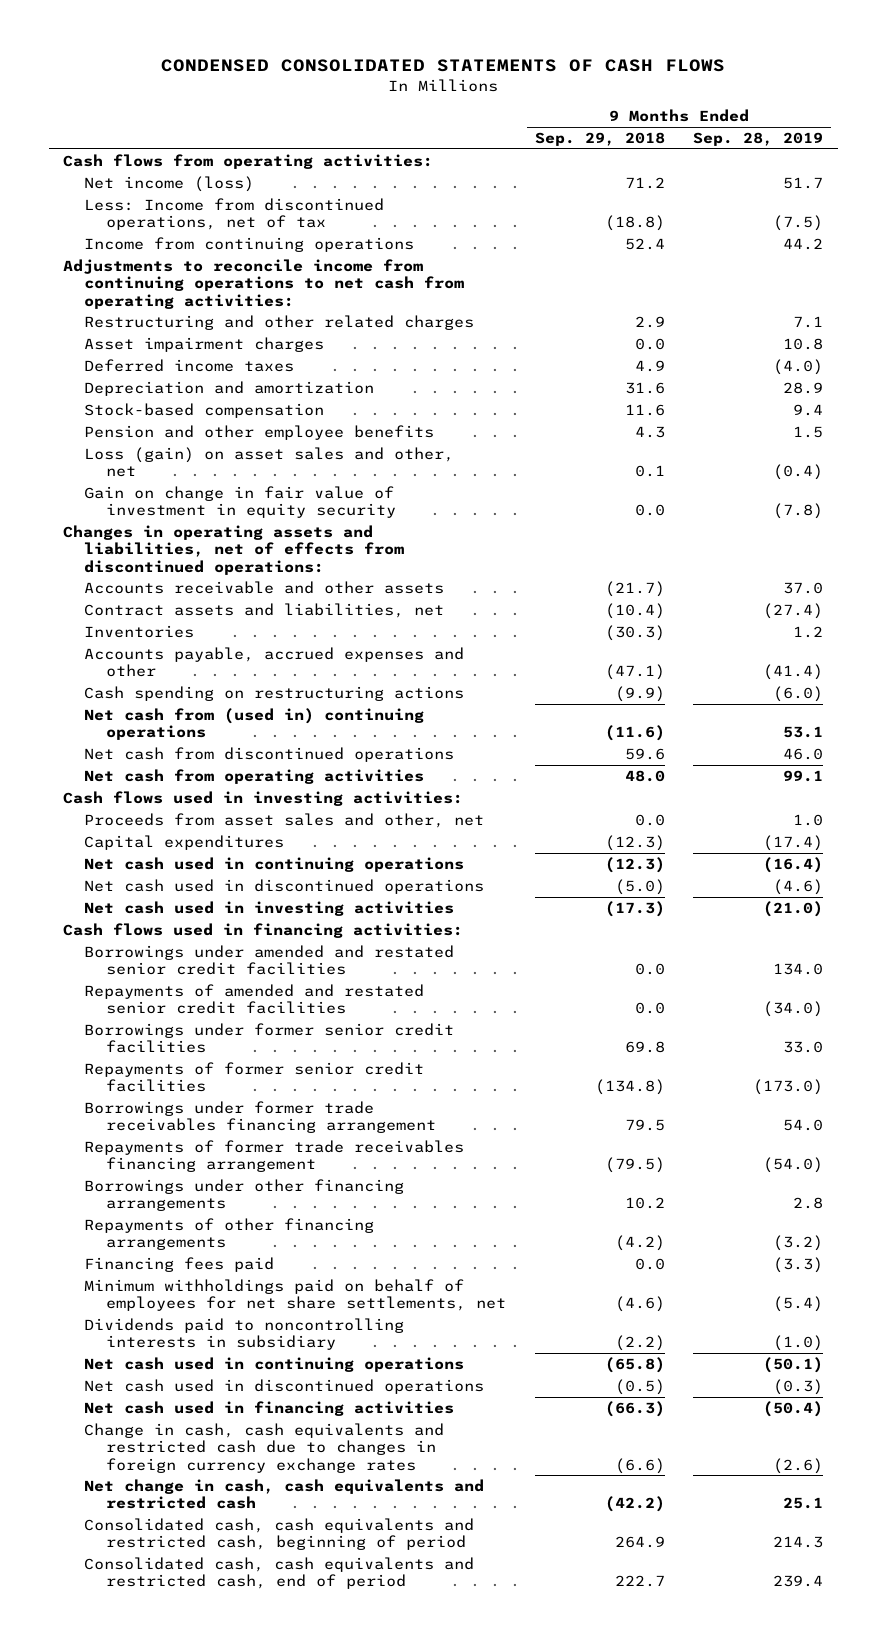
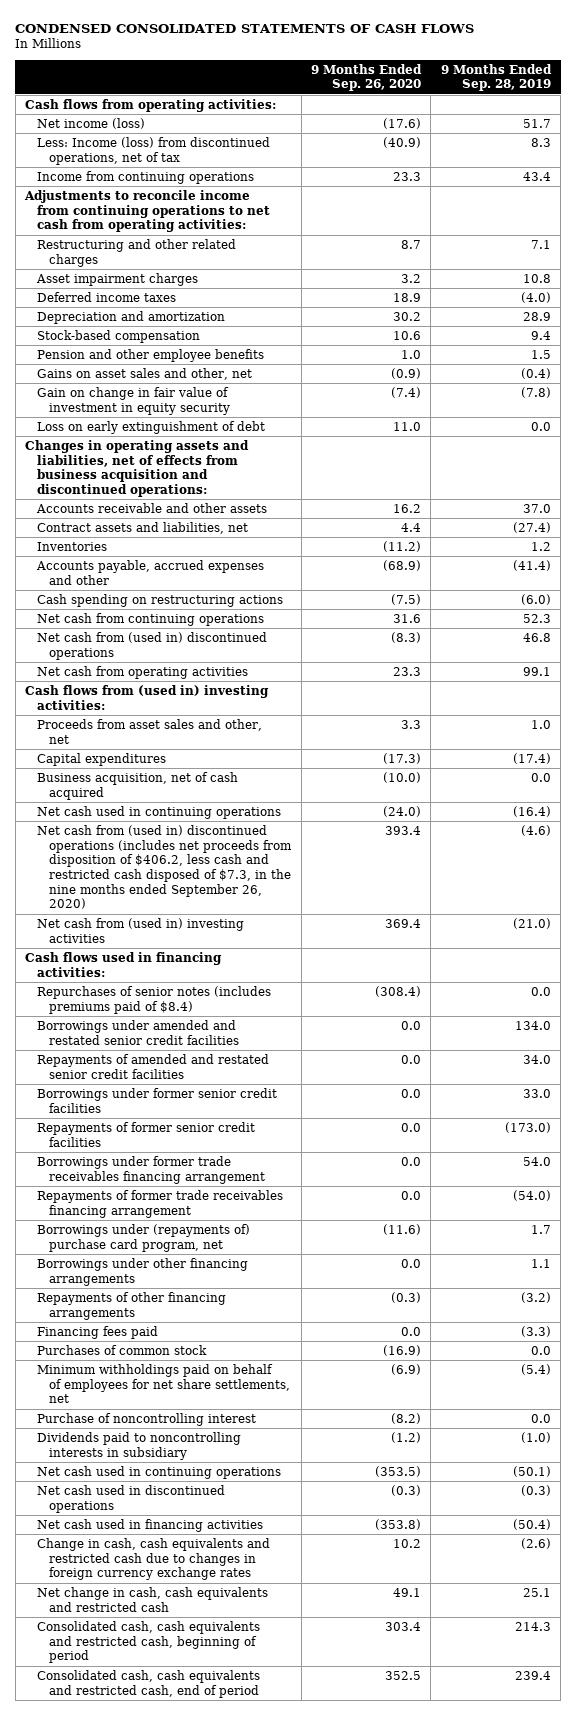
[534,132,665,147] Sep. 29, 2018 -> none
none -> [311,63,423,92] 9 Months Ended Sep. 26, 2020
[84,198,385,231] Less: Income from discontinued operations, net of tax -> [37,136,271,165] Less: Income (loss) from discontinued operations, net of tax
[773,215,824,232] (7.5) -> [530,137,551,147] 8.3
[783,238,824,251] 44.2 -> [522,171,551,181] 43.4
[84,447,455,478] Loss (gain) on asset sales and other, net -> [37,367,253,380] Gains on asset sales and other, net
none -> [37,420,266,434] Loss on early extinguishment of debt
[62,525,405,575] Changes in operating assets and liabilities, net of effects from discontinued operations: -> [25,439,250,497] Changes in operating assets and liabilities, net of effects from business acquisition and discontinued operations:
[84,708,425,741] Net cash from (used in) continuing operations -> [37,612,265,626] Net cash from continuing operations
[783,726,824,739] 53.1 -> [522,613,551,623] 52.3
[84,747,455,763] Net cash from discontinued operations -> [37,631,268,660] Net cash from (used in) discontinued operations
[783,748,824,761] 46.0 -> [522,632,551,642] 46.8
[62,791,463,807] Cash flows used in investing activities: -> [25,684,270,710] Cash flows from (used in) investing activities:
none -> [37,771,239,800] Business acquisition, net of cash acquired
[84,879,485,895] Net cash used in discontinued operations -> [37,824,293,910] Net cash from (used in) discontinued operations (includes net proceeds from disposition of $406.2, less cash and restricted cash disposed of $7.3, in the nine months ended September 26, 2020)
[84,901,455,917] Net cash used in investing activities -> [37,917,245,943] Net cash from (used in) investing activities
none -> [37,985,272,1014] Repurchases of senior notes (includes premiums paid of $8.4)
[763,1001,824,1018] (34.0) -> [522,1054,551,1064] 34.0
none -> [37,1223,251,1252] Borrowings under (repayments of) purchase card program, net
[793,1197,824,1210] 2.8 -> [530,1258,551,1268] 1.1
none -> [37,1344,208,1355] Purchases of common stock
none -> [37,1412,257,1426] Purchase of noncontrolling interest

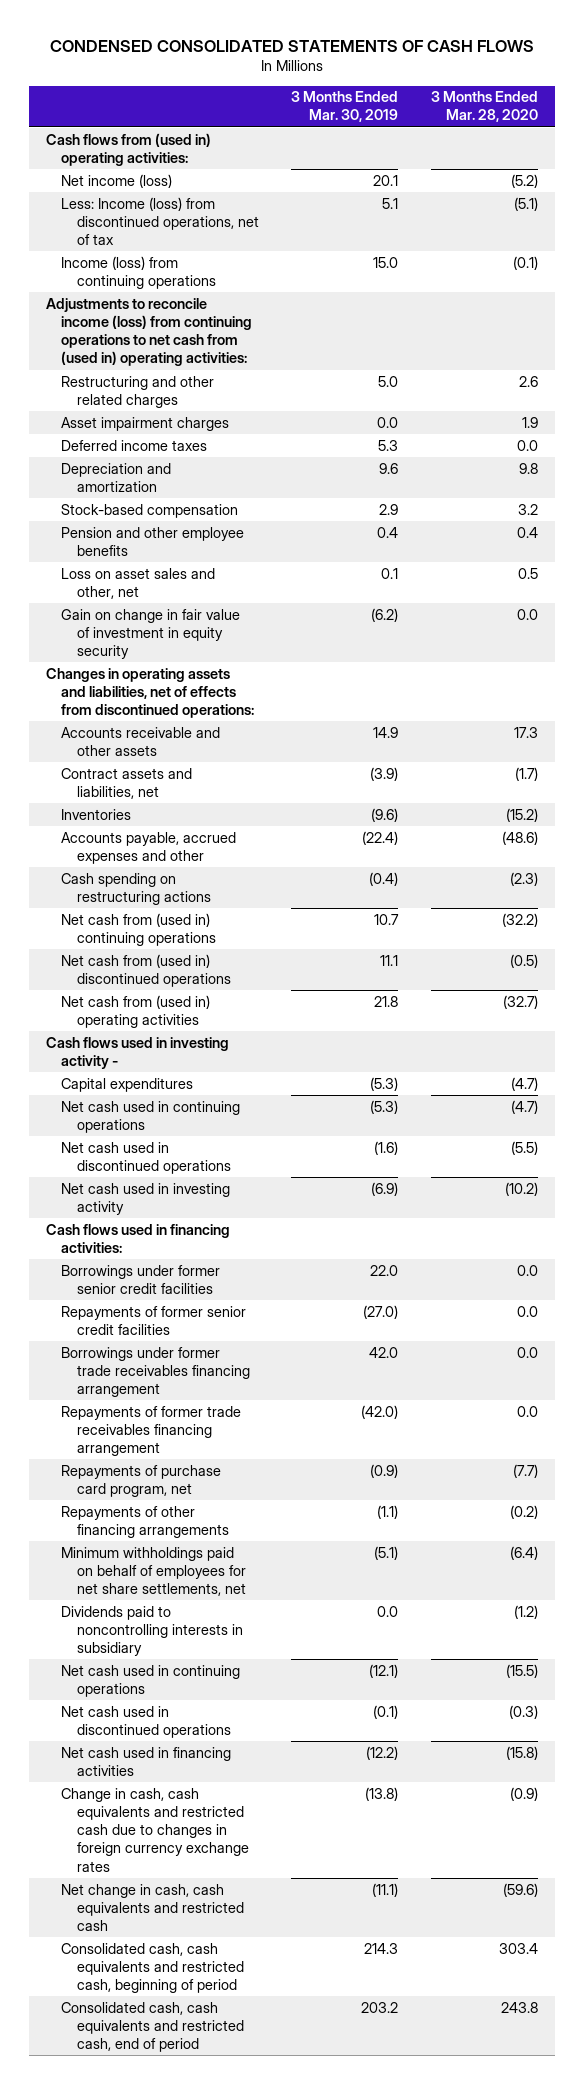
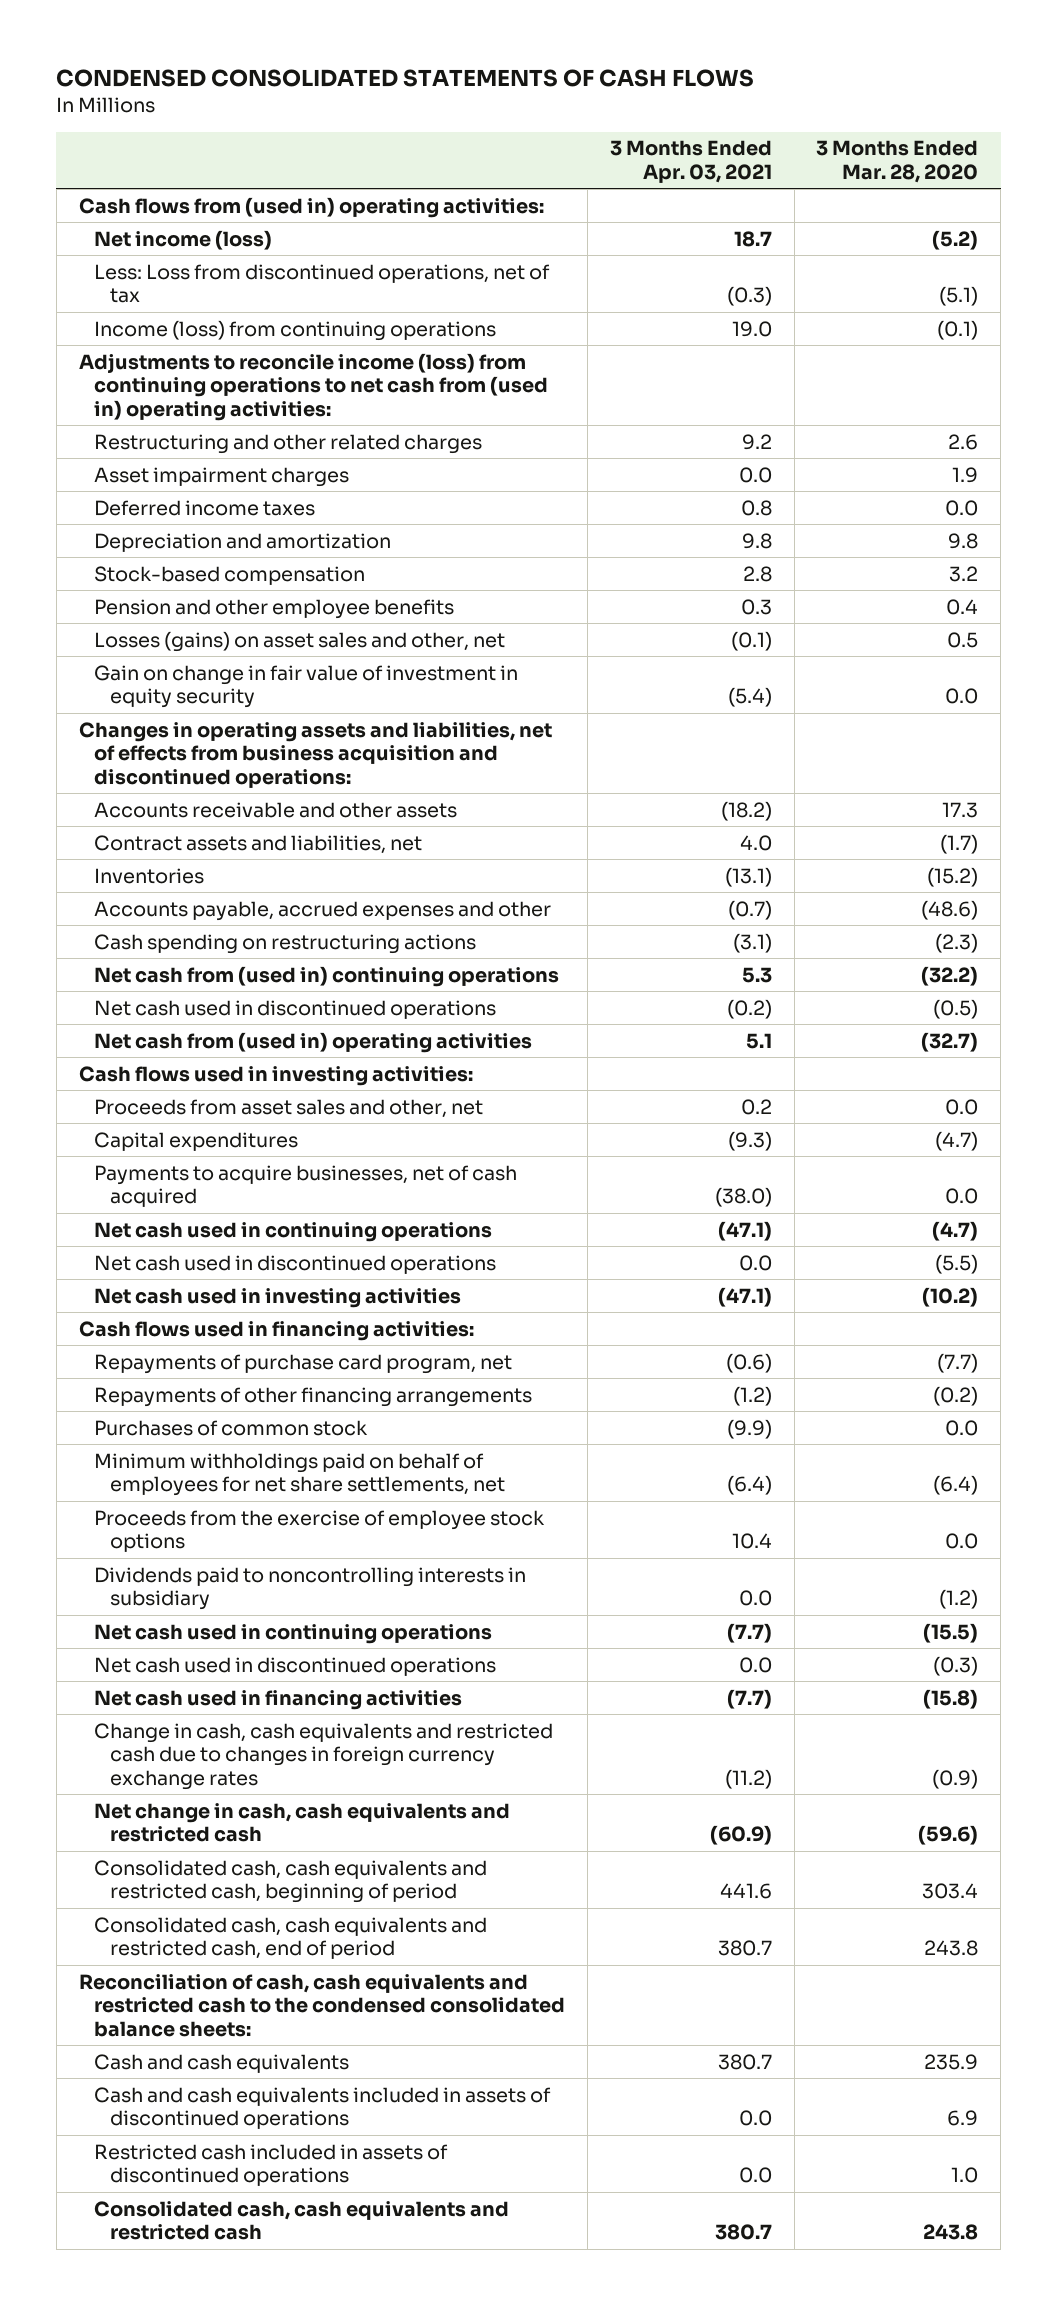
[291,91,399,123] 3 Months Ended Mar. 30, 2019 -> none
none -> [609,140,772,183] 3 Months Ended Apr. 03, 2021
[61,196,259,246] Less: Income (loss) from discontinued operations, net of tax -> [94,263,551,304] Less: Loss from discontinued operations, net of tax
[61,567,216,599] Loss on asset sales and other, net -> [94,630,506,652] Losses (gains) on asset sales and other, net
[45,667,255,719] Changes in operating assets and liabilities, net of effects from discontinued operations: -> [78,721,552,788] Changes in operating assets and liabilities, net of effects from business acquisition and discontinued operations:
[61,953,231,987] Net cash from (used in) discontinued operations -> [94,999,497,1019] Net cash used in discontinued operations
[45,1036,229,1069] Cash flows used in investing activity - -> [78,1065,473,1086] Cash flows used in investing activities:
none -> [94,1098,484,1118] Proceeds from asset sales and other, net
none -> [94,1164,518,1208] Payments to acquire businesses, net of cash acquired
[61,1182,231,1215] Net cash used in investing activity -> [94,1287,462,1308] Net cash used in investing activities
[61,1264,221,1294] Borrowings under former senior credit facilities -> none
[61,1305,247,1335] Repayments of former senior credit facilities -> none
[61,1346,250,1398] Borrowings under former trade receivables financing arrangement -> none
[61,1405,242,1457] Repayments of former trade receivables financing arrangement -> none
none -> [94,1419,369,1436] Purchases of common stock
none -> [94,1509,546,1553] Proceeds from the exercise of employee stock options
none -> [78,1973,566,2037] Reconciliation of cash, cash equivalents and restricted cash to the condensed consolidated balance sheets:
none -> [94,2053,350,2073] Cash and cash equivalents
none -> [94,2086,552,2130] Cash and cash equivalents included in assets of discontinued operations
none -> [94,2143,449,2187] Restricted cash included in assets of discontinued operations
none -> [94,2200,510,2241] Consolidated cash, cash equivalents and restricted cash

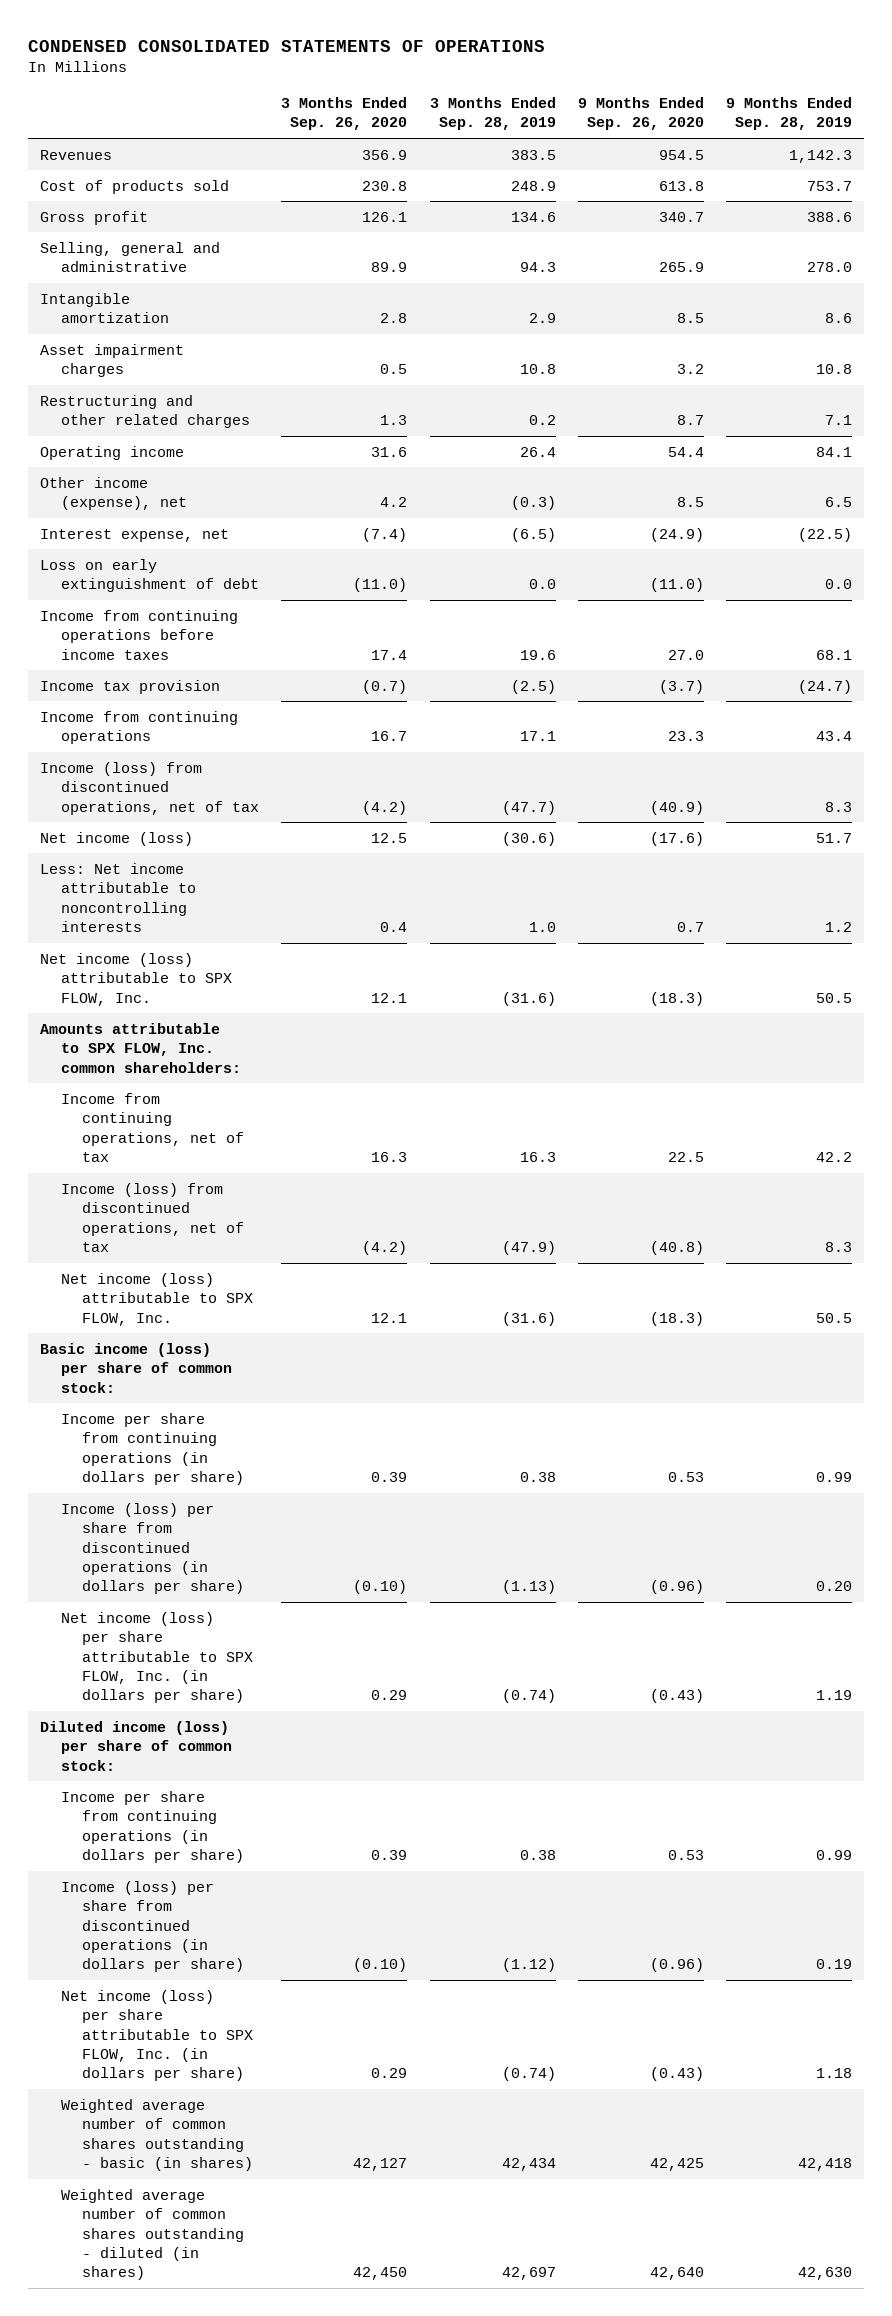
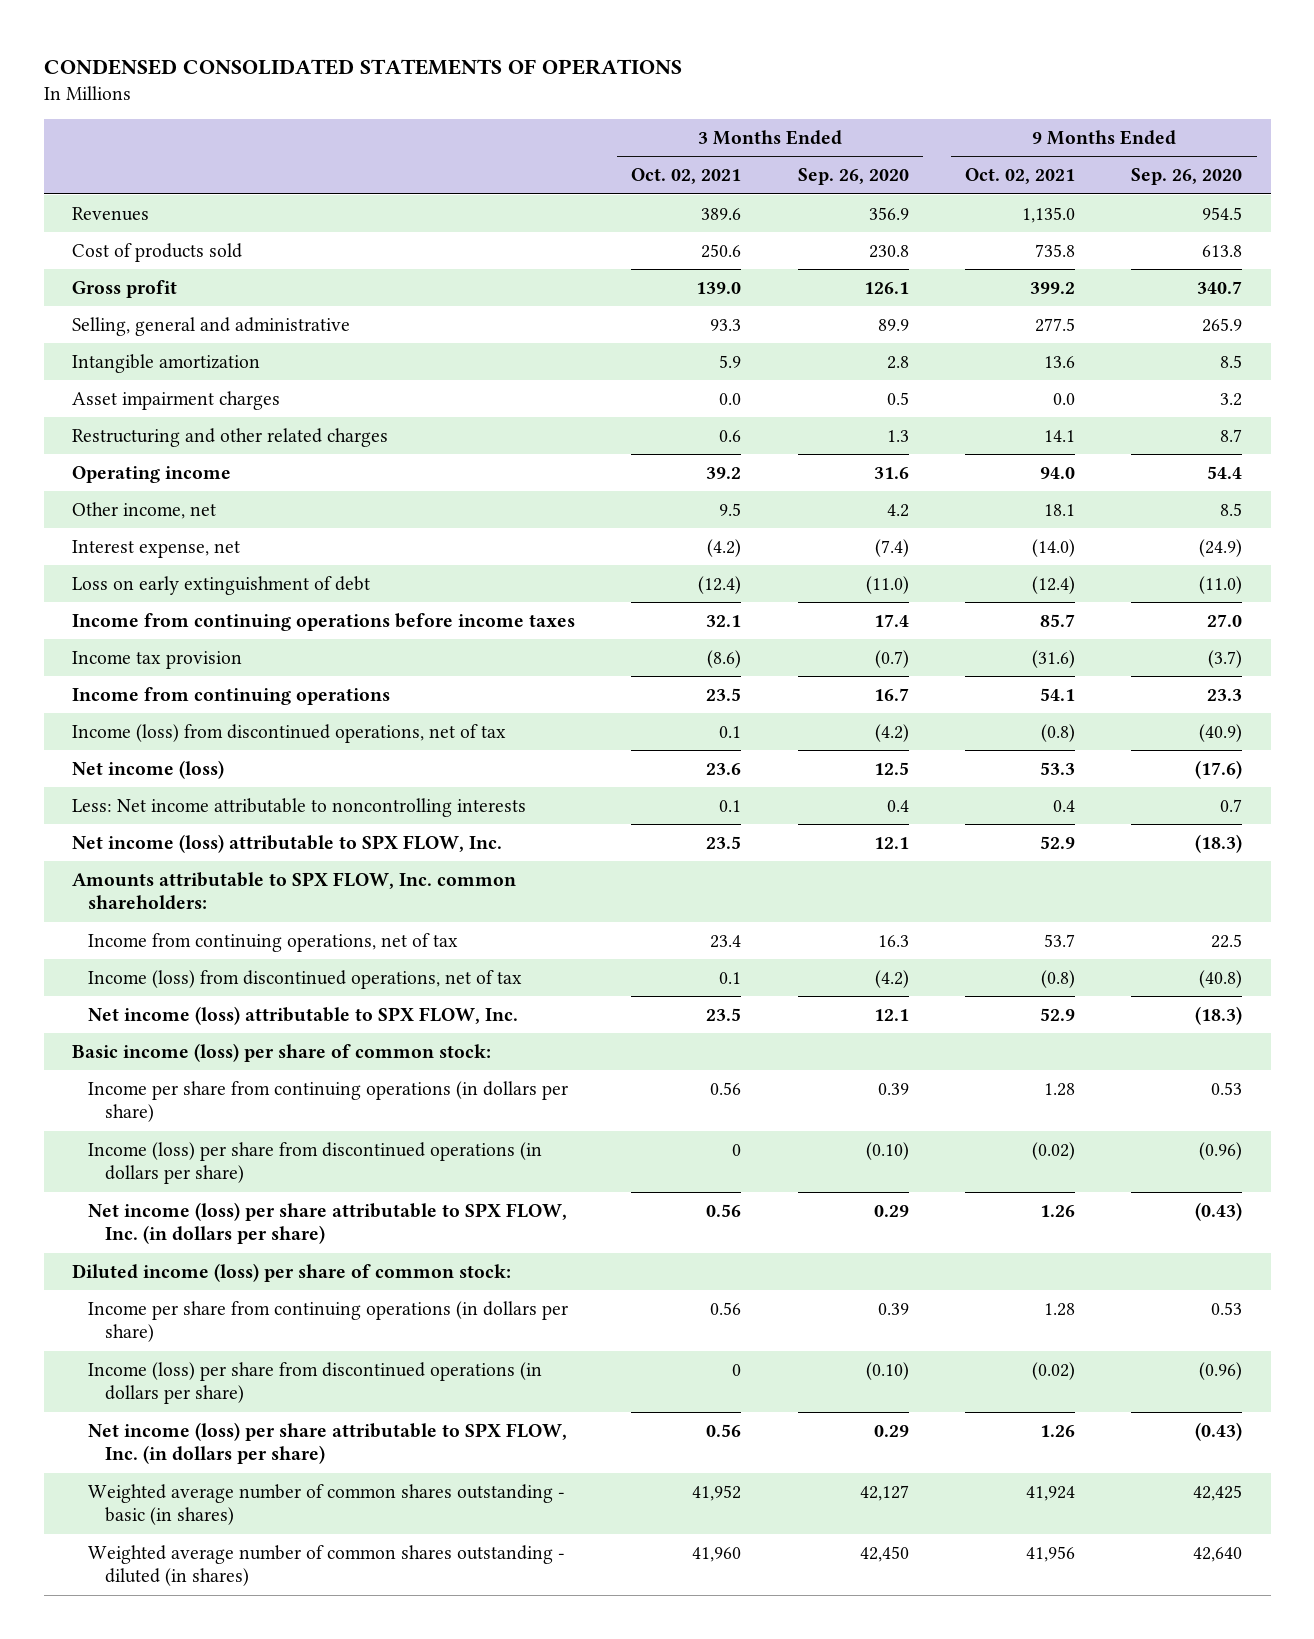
[429,97,556,131] 3 Months Ended Sep. 28, 2019 -> none
[726,97,853,131] 9 Months Ended Sep. 28, 2019 -> none
none -> [631,168,742,185] Oct. 02, 2021
none -> [965,168,1076,185] Oct. 02, 2021
[39,476,187,511] Other income (expense), net -> [71,501,216,519] Other income, net

